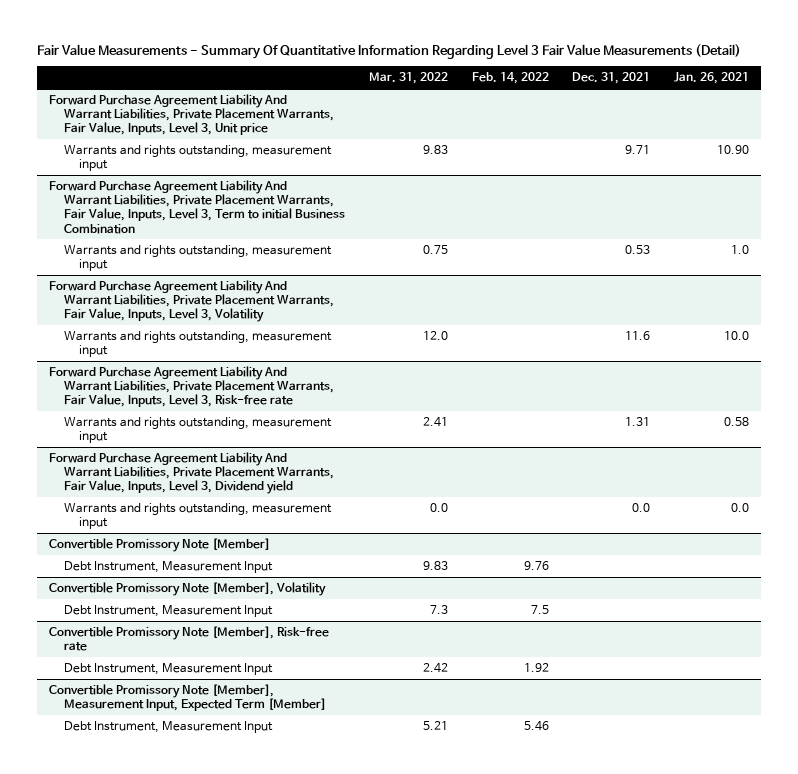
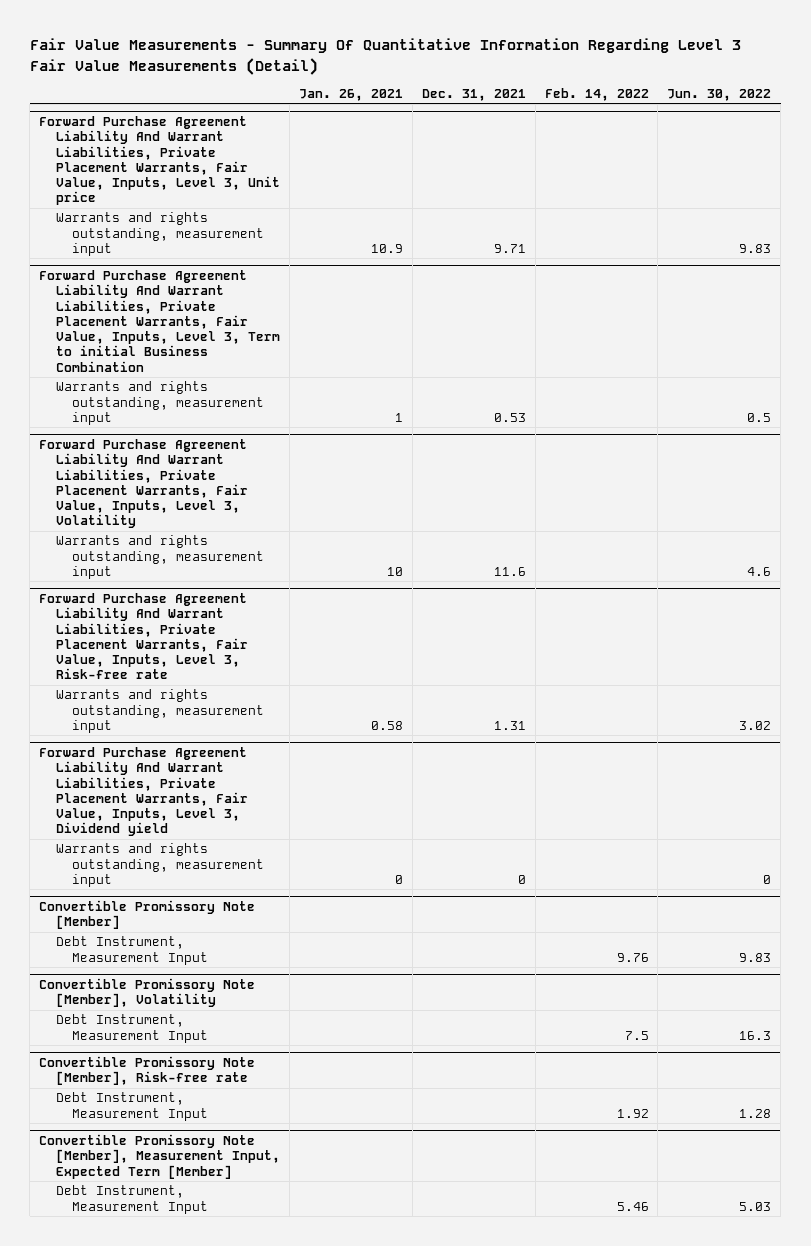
[368,72,448,85] Mar. 31, 2022 -> none
none -> [667,89,772,102] Jun. 30, 2022
[717,145,750,155] 10.90 -> [370,243,403,253] 10.9
[731,245,750,255] 1.0 -> [394,412,403,422] 1
[724,331,750,341] 10.0 -> [386,566,403,576] 10
[632,503,651,513] 0.0 -> [517,874,526,884] 0
[731,503,750,513] 0.0 -> [394,874,403,884] 0

